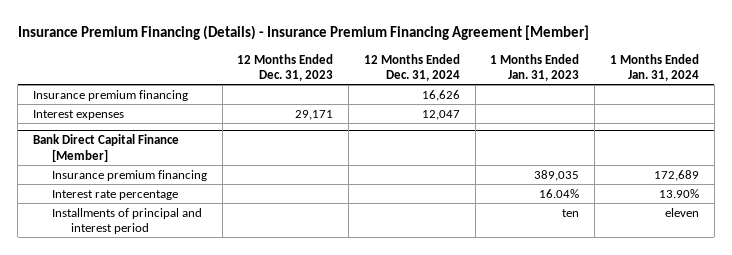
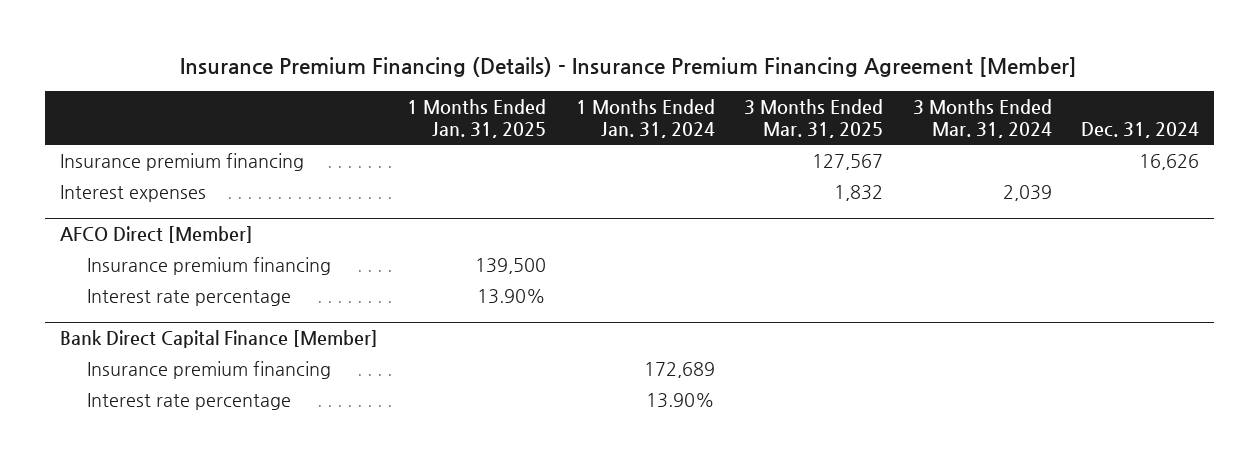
[237,53,334,81] 12 Months Ended Dec. 31, 2023 -> none
[363,53,460,81] 12 Months Ended Dec. 31, 2024 -> none
[490,53,580,81] 1 Months Ended Jan. 31, 2023 -> none
none -> [407,98,547,139] 1 Months Ended Jan. 31, 2025
none -> [744,98,884,139] 3 Months Ended Mar. 31, 2025
none -> [912,98,1052,139] 3 Months Ended Mar. 31, 2024
none -> [1081,122,1200,139] Dec. 31, 2024
none -> [59,225,253,243] AFCO Direct [Member]
none -> [87,256,332,275] Insurance premium financing
none -> [87,288,292,306] Interest rate percentage
[51,207,202,234] Installments of principal and interest period -> none

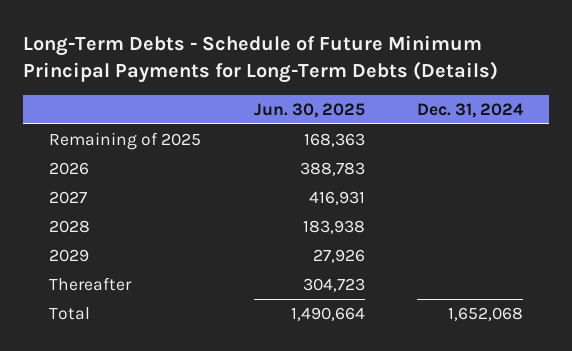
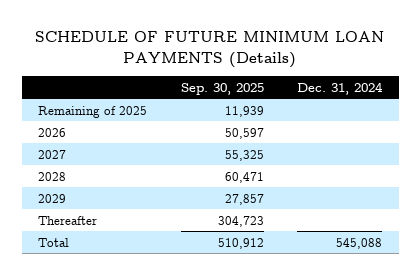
[22,34,498,84] Long-Term Debts - Schedule of Future Minimum Principal Payments for Long-Term Debts (Details) -> [35,31,385,68] SCHEDULE OF FUTURE MINIMUM LOAN PAYMENTS (Details)
[253,102,365,118] Jun. 30, 2025 -> none
none -> [180,82,264,95] Sep. 30, 2025
[448,307,524,322] 1,652,068 -> [336,237,383,249] 545,088

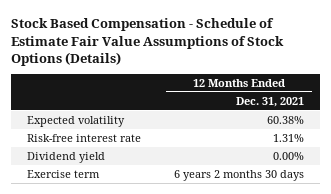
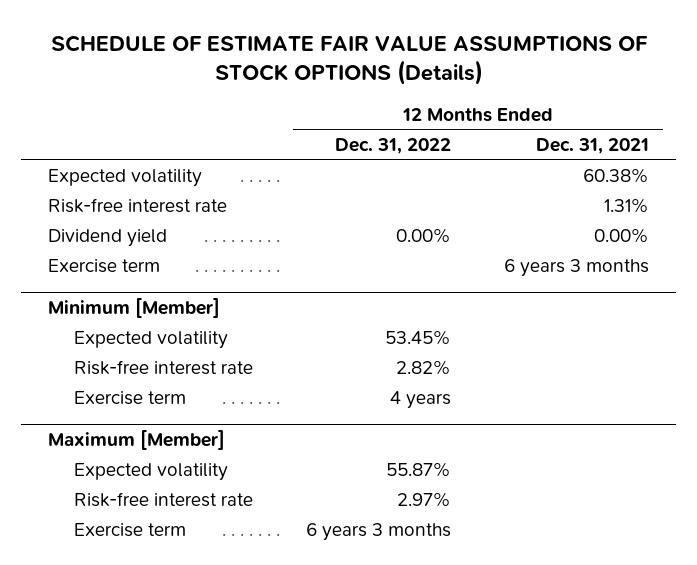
[11,18,285,67] Stock Based Compensation - Schedule of Estimate Fair Value Assumptions of Stock Options (Details) -> [50,34,648,86] SCHEDULE OF ESTIMATE FAIR VALUE ASSUMPTIONS OF STOCK OPTIONS (Details)
none -> [335,137,452,154] Dec. 31, 2022
[173,169,304,181] 6 years 2 months 30 days -> [504,258,650,277] 6 years 3 months
none -> [47,297,220,318] Minimum [Member]
none -> [73,330,228,349] Expected volatility
none -> [73,359,253,375] Risk-free interest rate
none -> [73,390,186,405] Exercise term
none -> [47,429,225,450] Maximum [Member]
none -> [73,462,228,481] Expected volatility
none -> [73,491,253,507] Risk-free interest rate
none -> [73,522,186,537] Exercise term

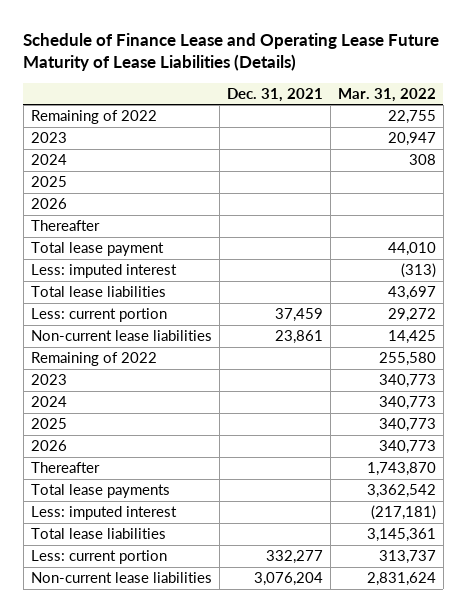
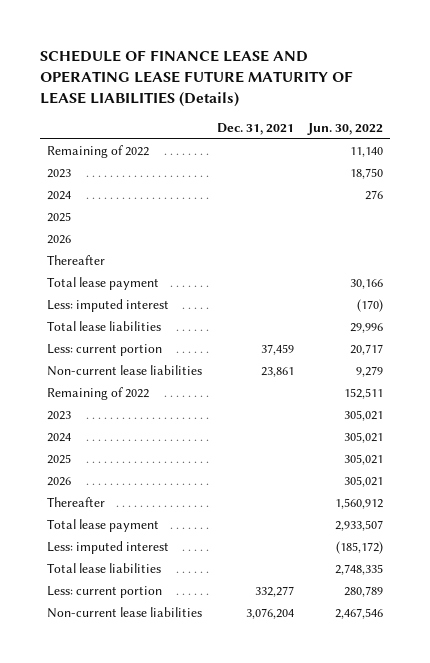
[23,32,440,72] Schedule of Finance Lease and Operating Lease Future Maturity of Lease Liabilities (Details) -> [39,49,353,107] SCHEDULE OF FINANCE LEASE AND OPERATING LEASE FUTURE MATURITY OF LEASE LIABILITIES (Details)
[337,87,436,102] Mar. 31, 2022 -> none
none -> [307,122,384,135] Jun. 30, 2022
[30,484,170,499] Total lease payments -> [47,518,160,532] Total lease payment

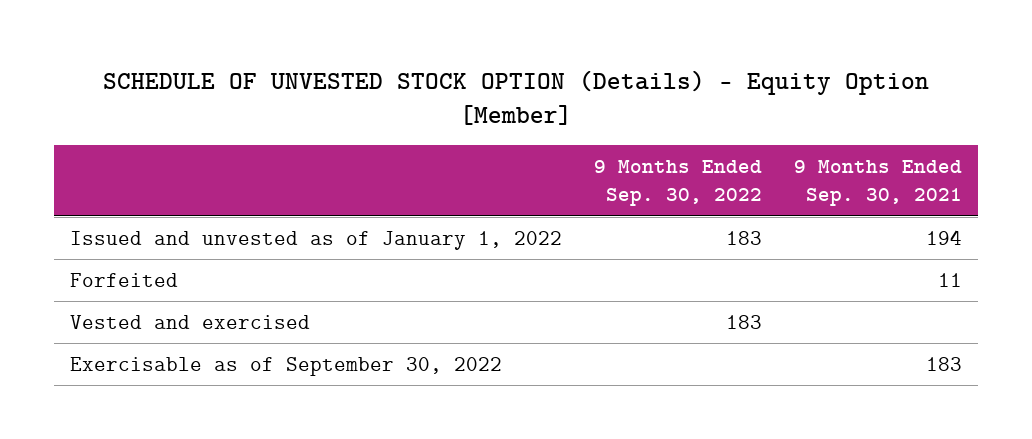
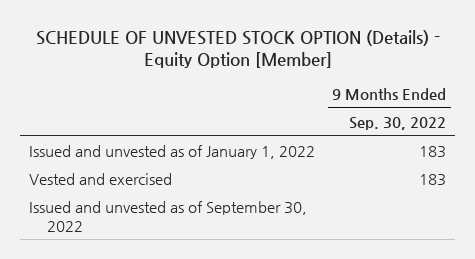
[793,160,962,207] 9 Months Ended Sep. 30, 2021 -> none
[70,272,179,287] Forfeited -> none
[70,356,503,376] Exercisable as of September 30, 2022 -> [28,201,307,232] Issued and unvested as of September 30, 2022

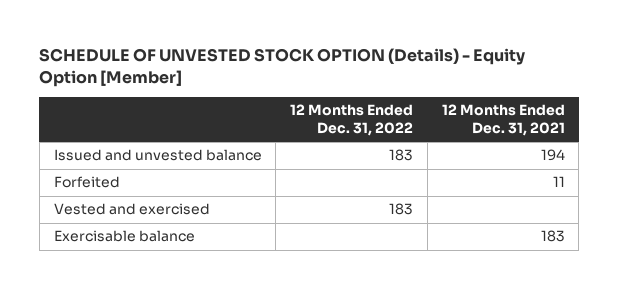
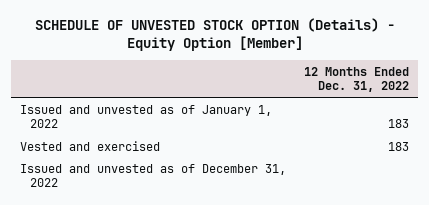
[441,104,565,137] 12 Months Ended Dec. 31, 2021 -> none
[53,176,120,189] Forfeited -> none
[53,149,262,162] Issued and unvested balance -> [20,104,273,129] Issued and unvested as of January 1, 2022
[53,230,195,243] Exercisable balance -> [20,163,287,188] Issued and unvested as of December 31, 2022

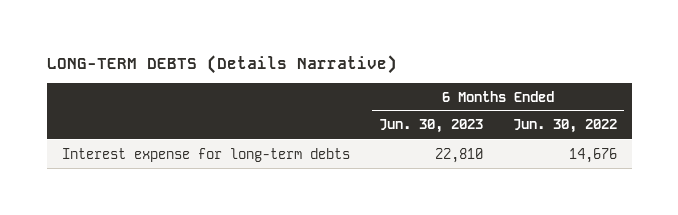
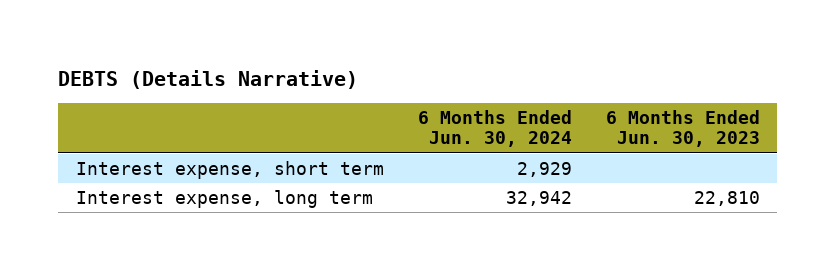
[46,54,397,74] LONG-TERM DEBTS (Details Narrative) -> [58,69,359,89] DEBTS (Details Narrative)
[512,119,617,134] Jun. 30, 2022 -> none
none -> [417,110,572,148] 6 Months Ended Jun. 30, 2024
none -> [75,160,384,179] Interest expense, short term
[61,147,350,162] Interest expense for long-term debts -> [75,189,373,208] Interest expense, long term

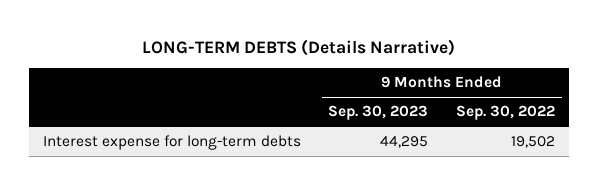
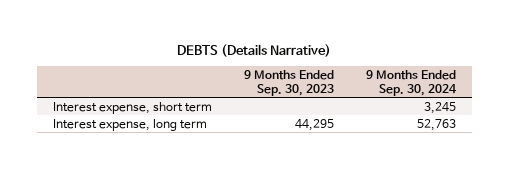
[141,38,455,56] LONG-TERM DEBTS (Details Narrative) -> [177,43,332,57] DEBTS (Details Narrative)
[456,105,556,121] Sep. 30, 2022 -> none
none -> [365,69,457,96] 9 Months Ended Sep. 30, 2024
none -> [53,101,213,114] Interest expense, short term
[42,135,301,151] Interest expense for long-term debts -> [53,118,208,131] Interest expense, long term

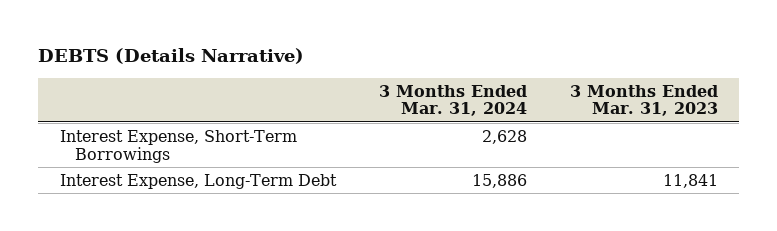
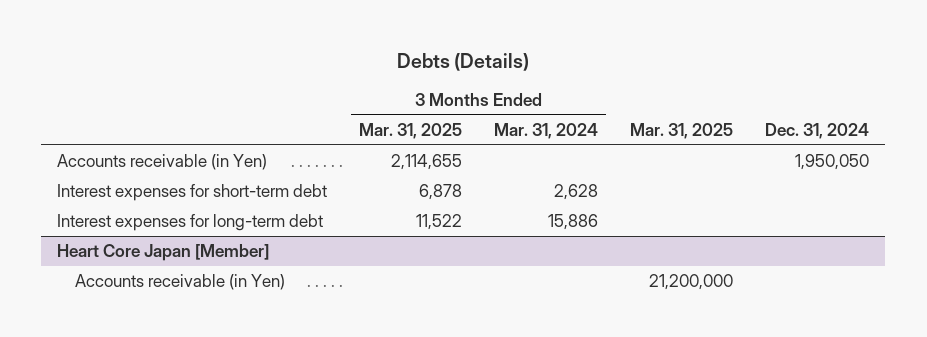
[38,48,305,65] DEBTS (Details Narrative) -> [397,52,530,71] Debts (Details)
[569,84,718,117] 3 Months Ended Mar. 31, 2023 -> none
none -> [359,123,463,140] Mar. 31, 2025
none -> [630,123,734,140] Mar. 31, 2025
none -> [765,123,870,140] Dec. 31, 2024
none -> [57,154,268,171] Accounts receivable (in Yen)
[59,129,297,163] Interest Expense, Short-Term Borrowings -> [57,184,328,202] Interest expenses for short-term debt
[59,173,337,189] Interest Expense, Long-Term Debt -> [57,214,324,232] Interest expenses for long-term debt
none -> [57,244,270,262] Heart Core Japan [Member]
none -> [74,274,285,291] Accounts receivable (in Yen)

